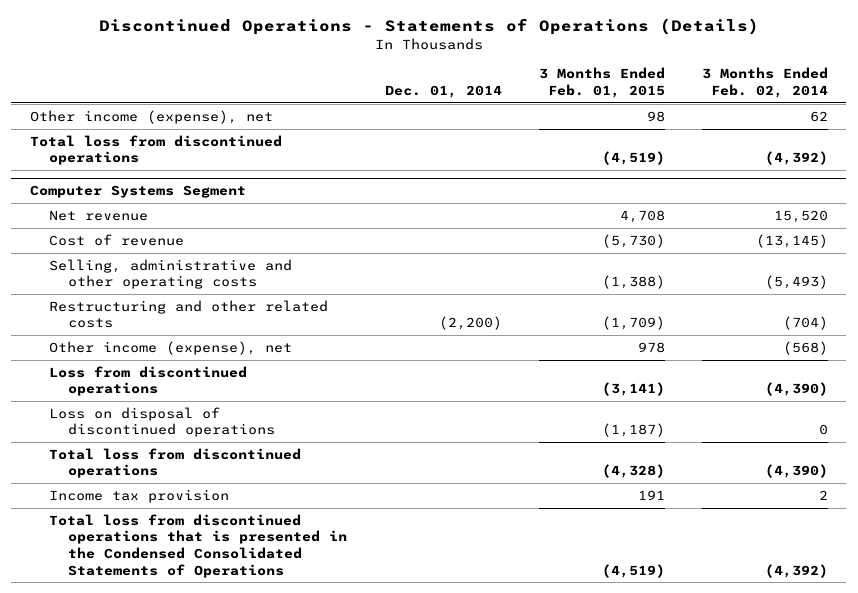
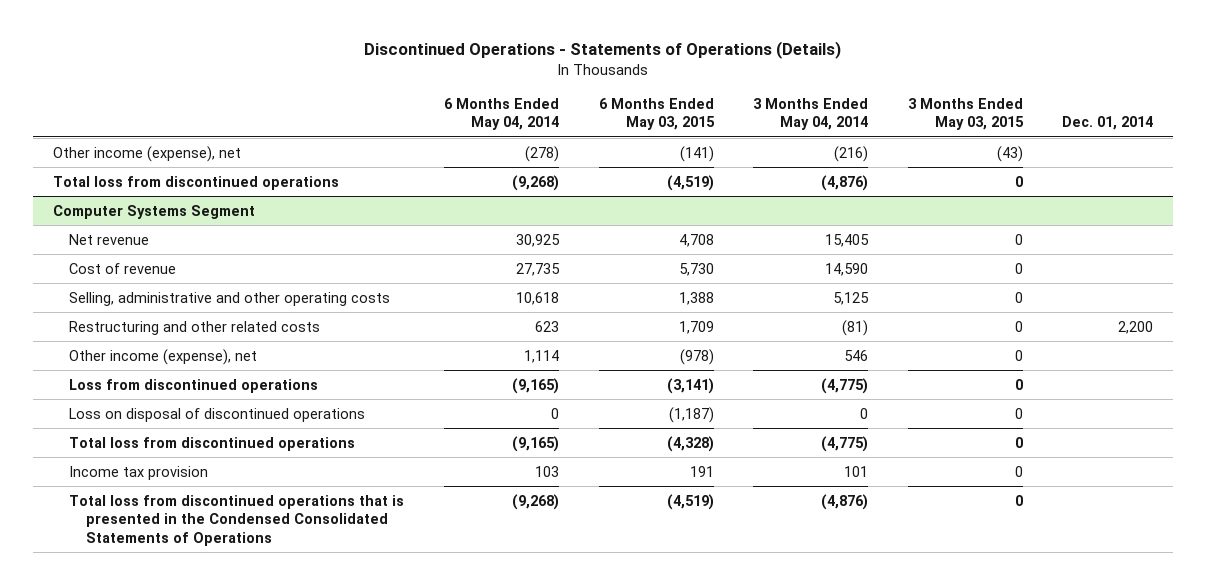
[538,67,665,99] 3 Months Ended Feb. 01, 2015 -> none
[701,67,828,99] 3 Months Ended Feb. 02, 2014 -> none
none -> [443,97,559,131] 6 Months Ended May 04, 2014
none -> [598,97,715,131] 6 Months Ended May 03, 2015
none -> [753,97,869,131] 3 Months Ended May 04, 2014
none -> [907,97,1024,131] 3 Months Ended May 03, 2015
[438,316,502,331] (2,200) -> [1118,320,1154,334] 2,200

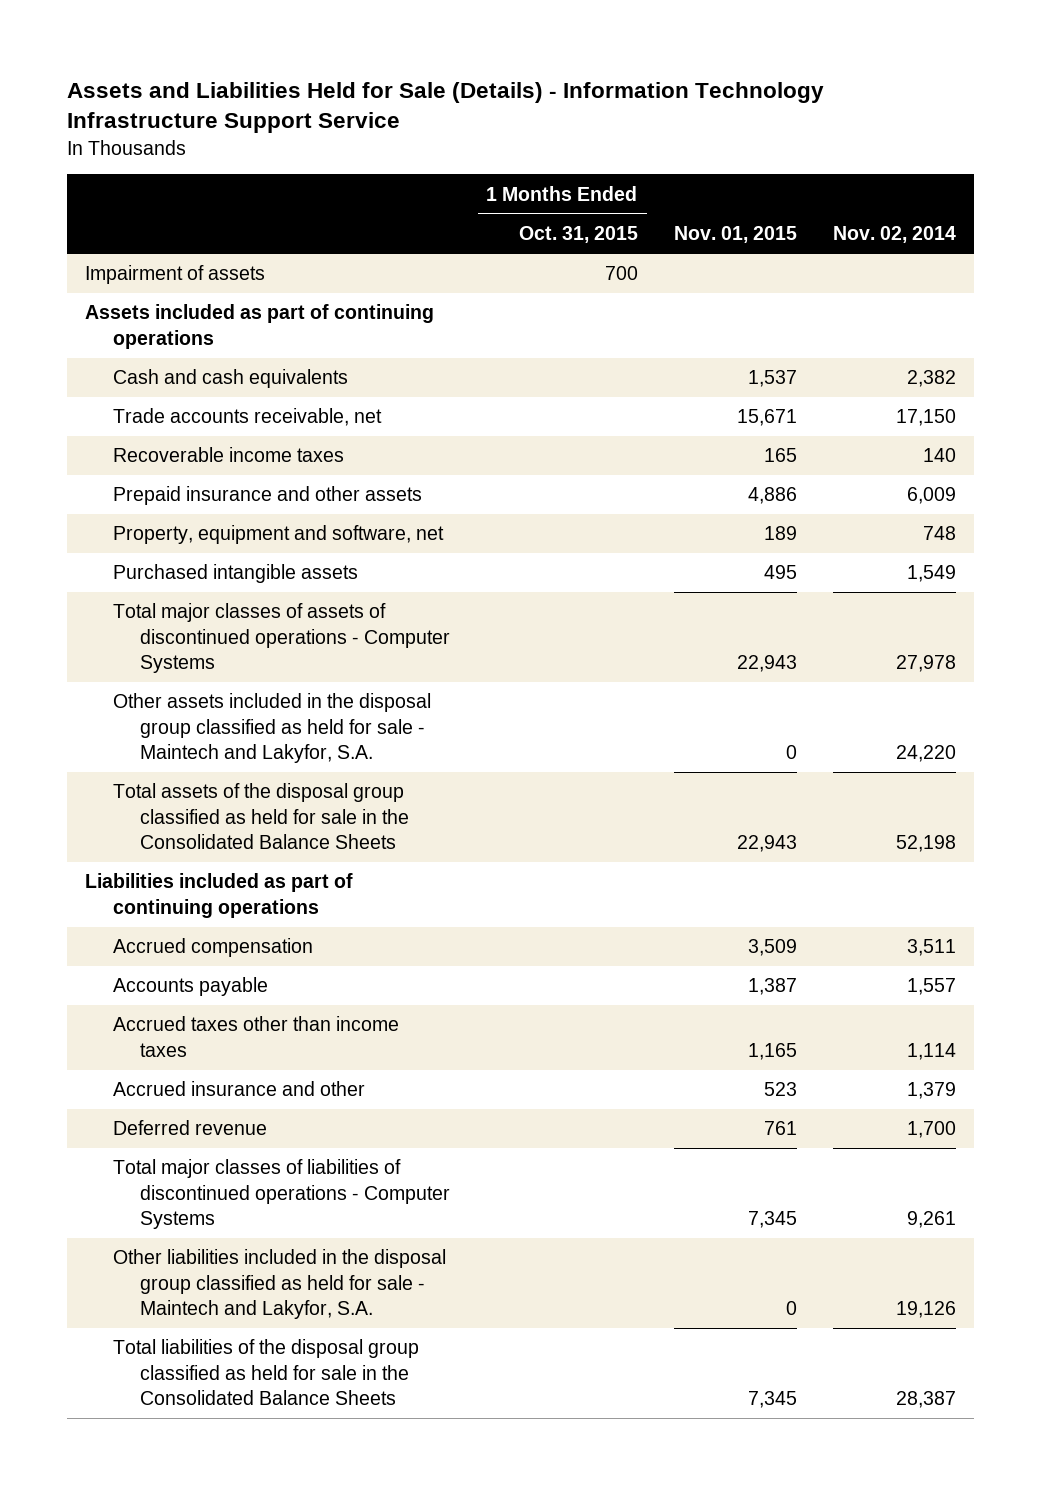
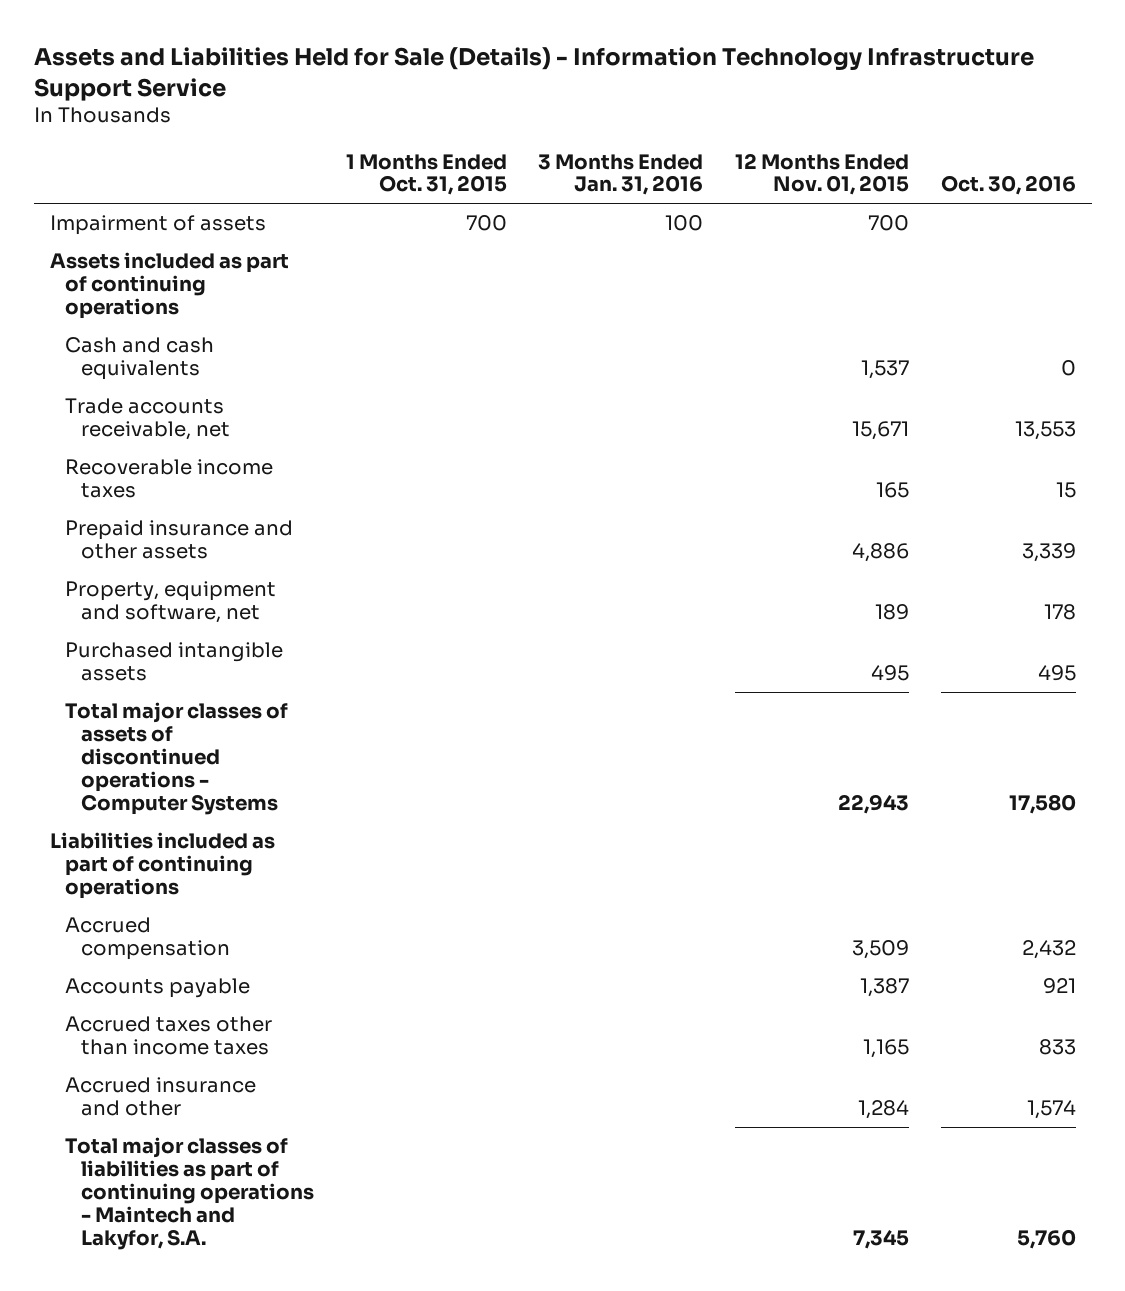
[673,226,797,244] Nov. 01, 2015 -> none
[832,226,956,244] Nov. 02, 2014 -> none
none -> [538,153,704,196] 3 Months Ended Jan. 31, 2016
none -> [735,152,910,196] 12 Months Ended Nov. 01, 2015
none -> [940,175,1076,196] Oct. 30, 2016
[112,693,431,764] Other assets included in the disposal group classified as held for sale - Maintech and Lakyfor, S.A. -> none
[112,783,410,850] Total assets of the disposal group classified as held for sale in the Consolidated Balance Sheets -> none
[112,1120,267,1136] Deferred revenue -> none
[112,1249,446,1320] Other liabilities included in the disposal group classified as held for sale - Maintech and Lakyfor, S.A. -> none
[112,1339,419,1406] Total liabilities of the disposal group classified as held for sale in the Consolidated Balance Sheets -> none
[112,1159,451,1230] Total major classes of liabilities of discontinued operations - Computer Systems -> [65,1137,314,1250] Total major classes of liabilities as part of continuing operations - Maintech and Lakyfor, S.A.

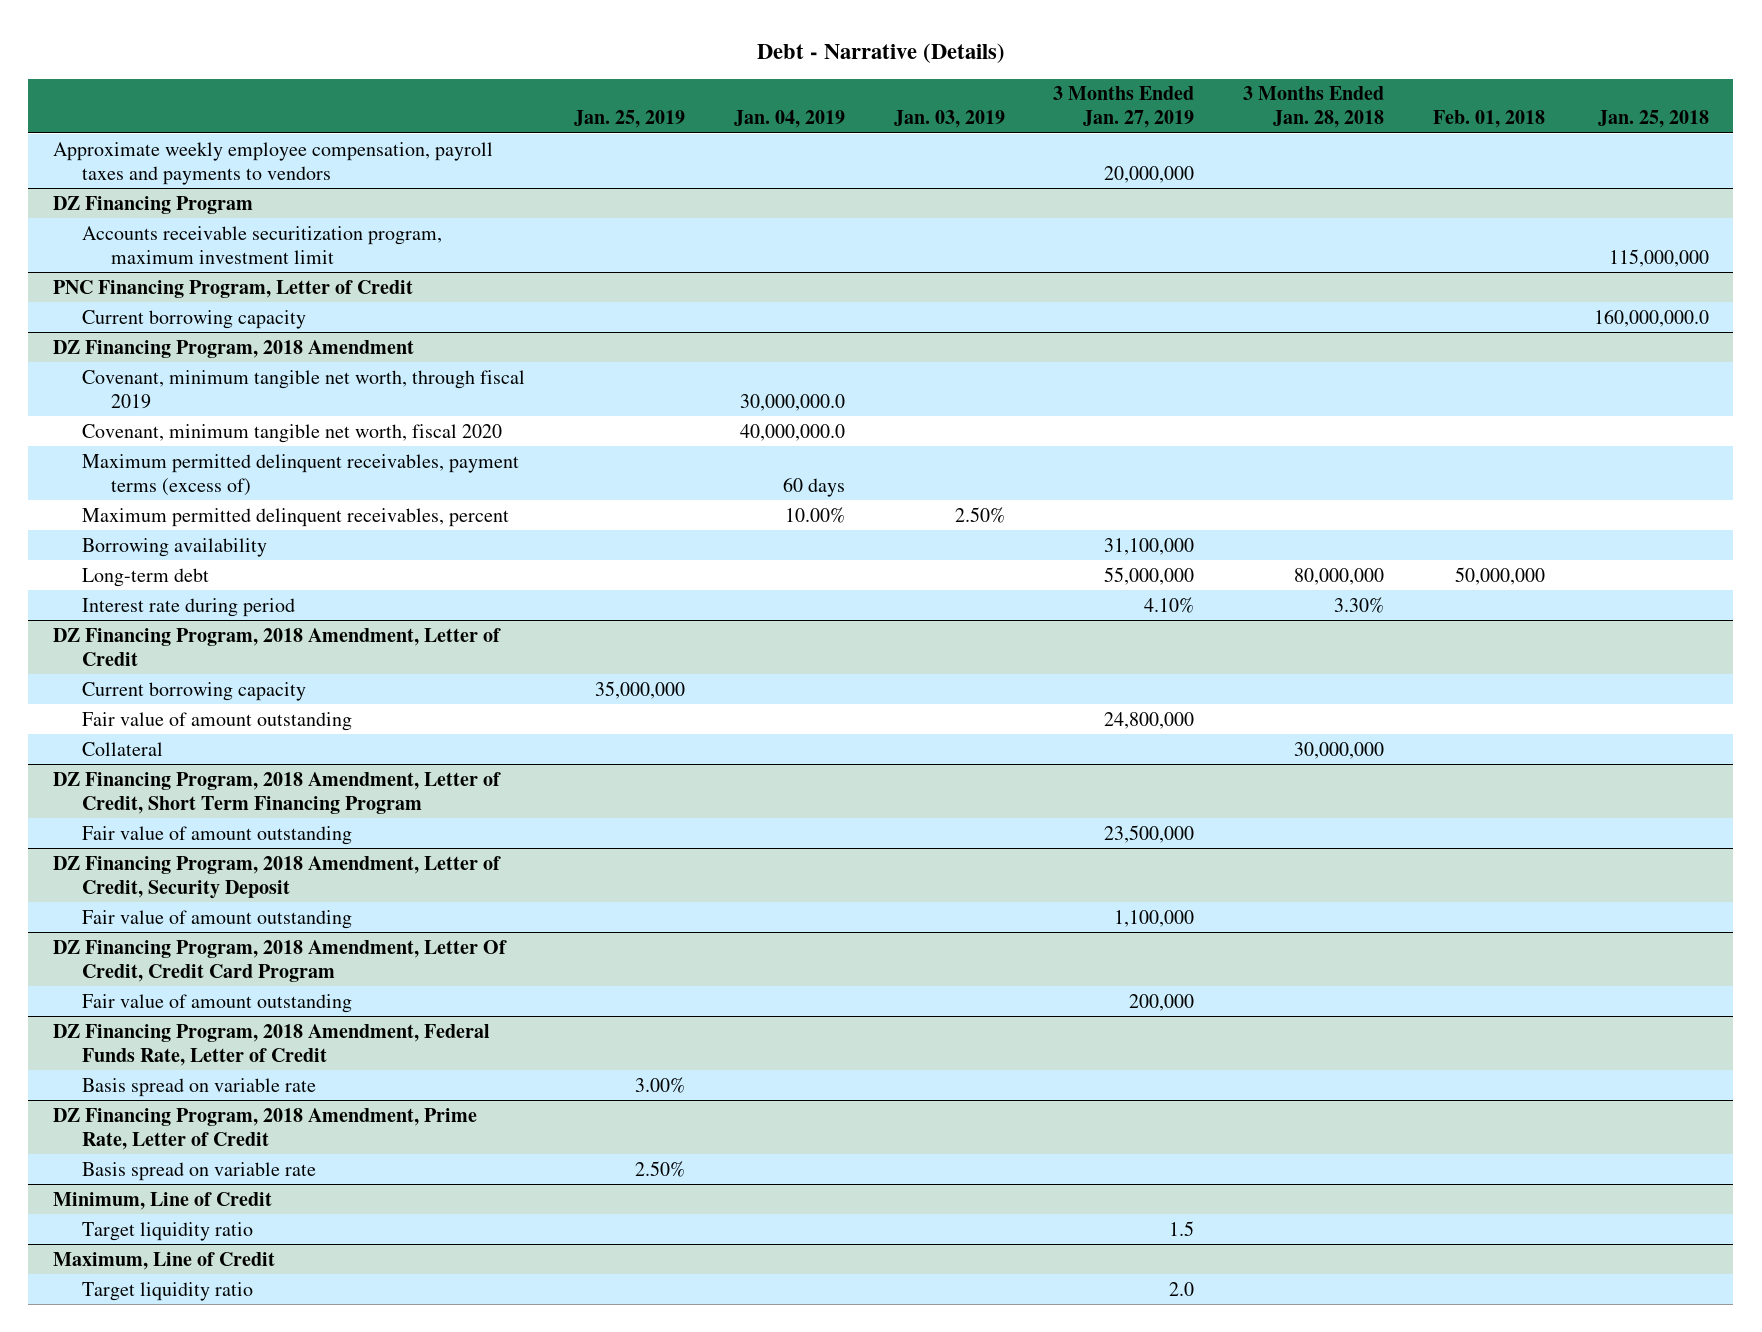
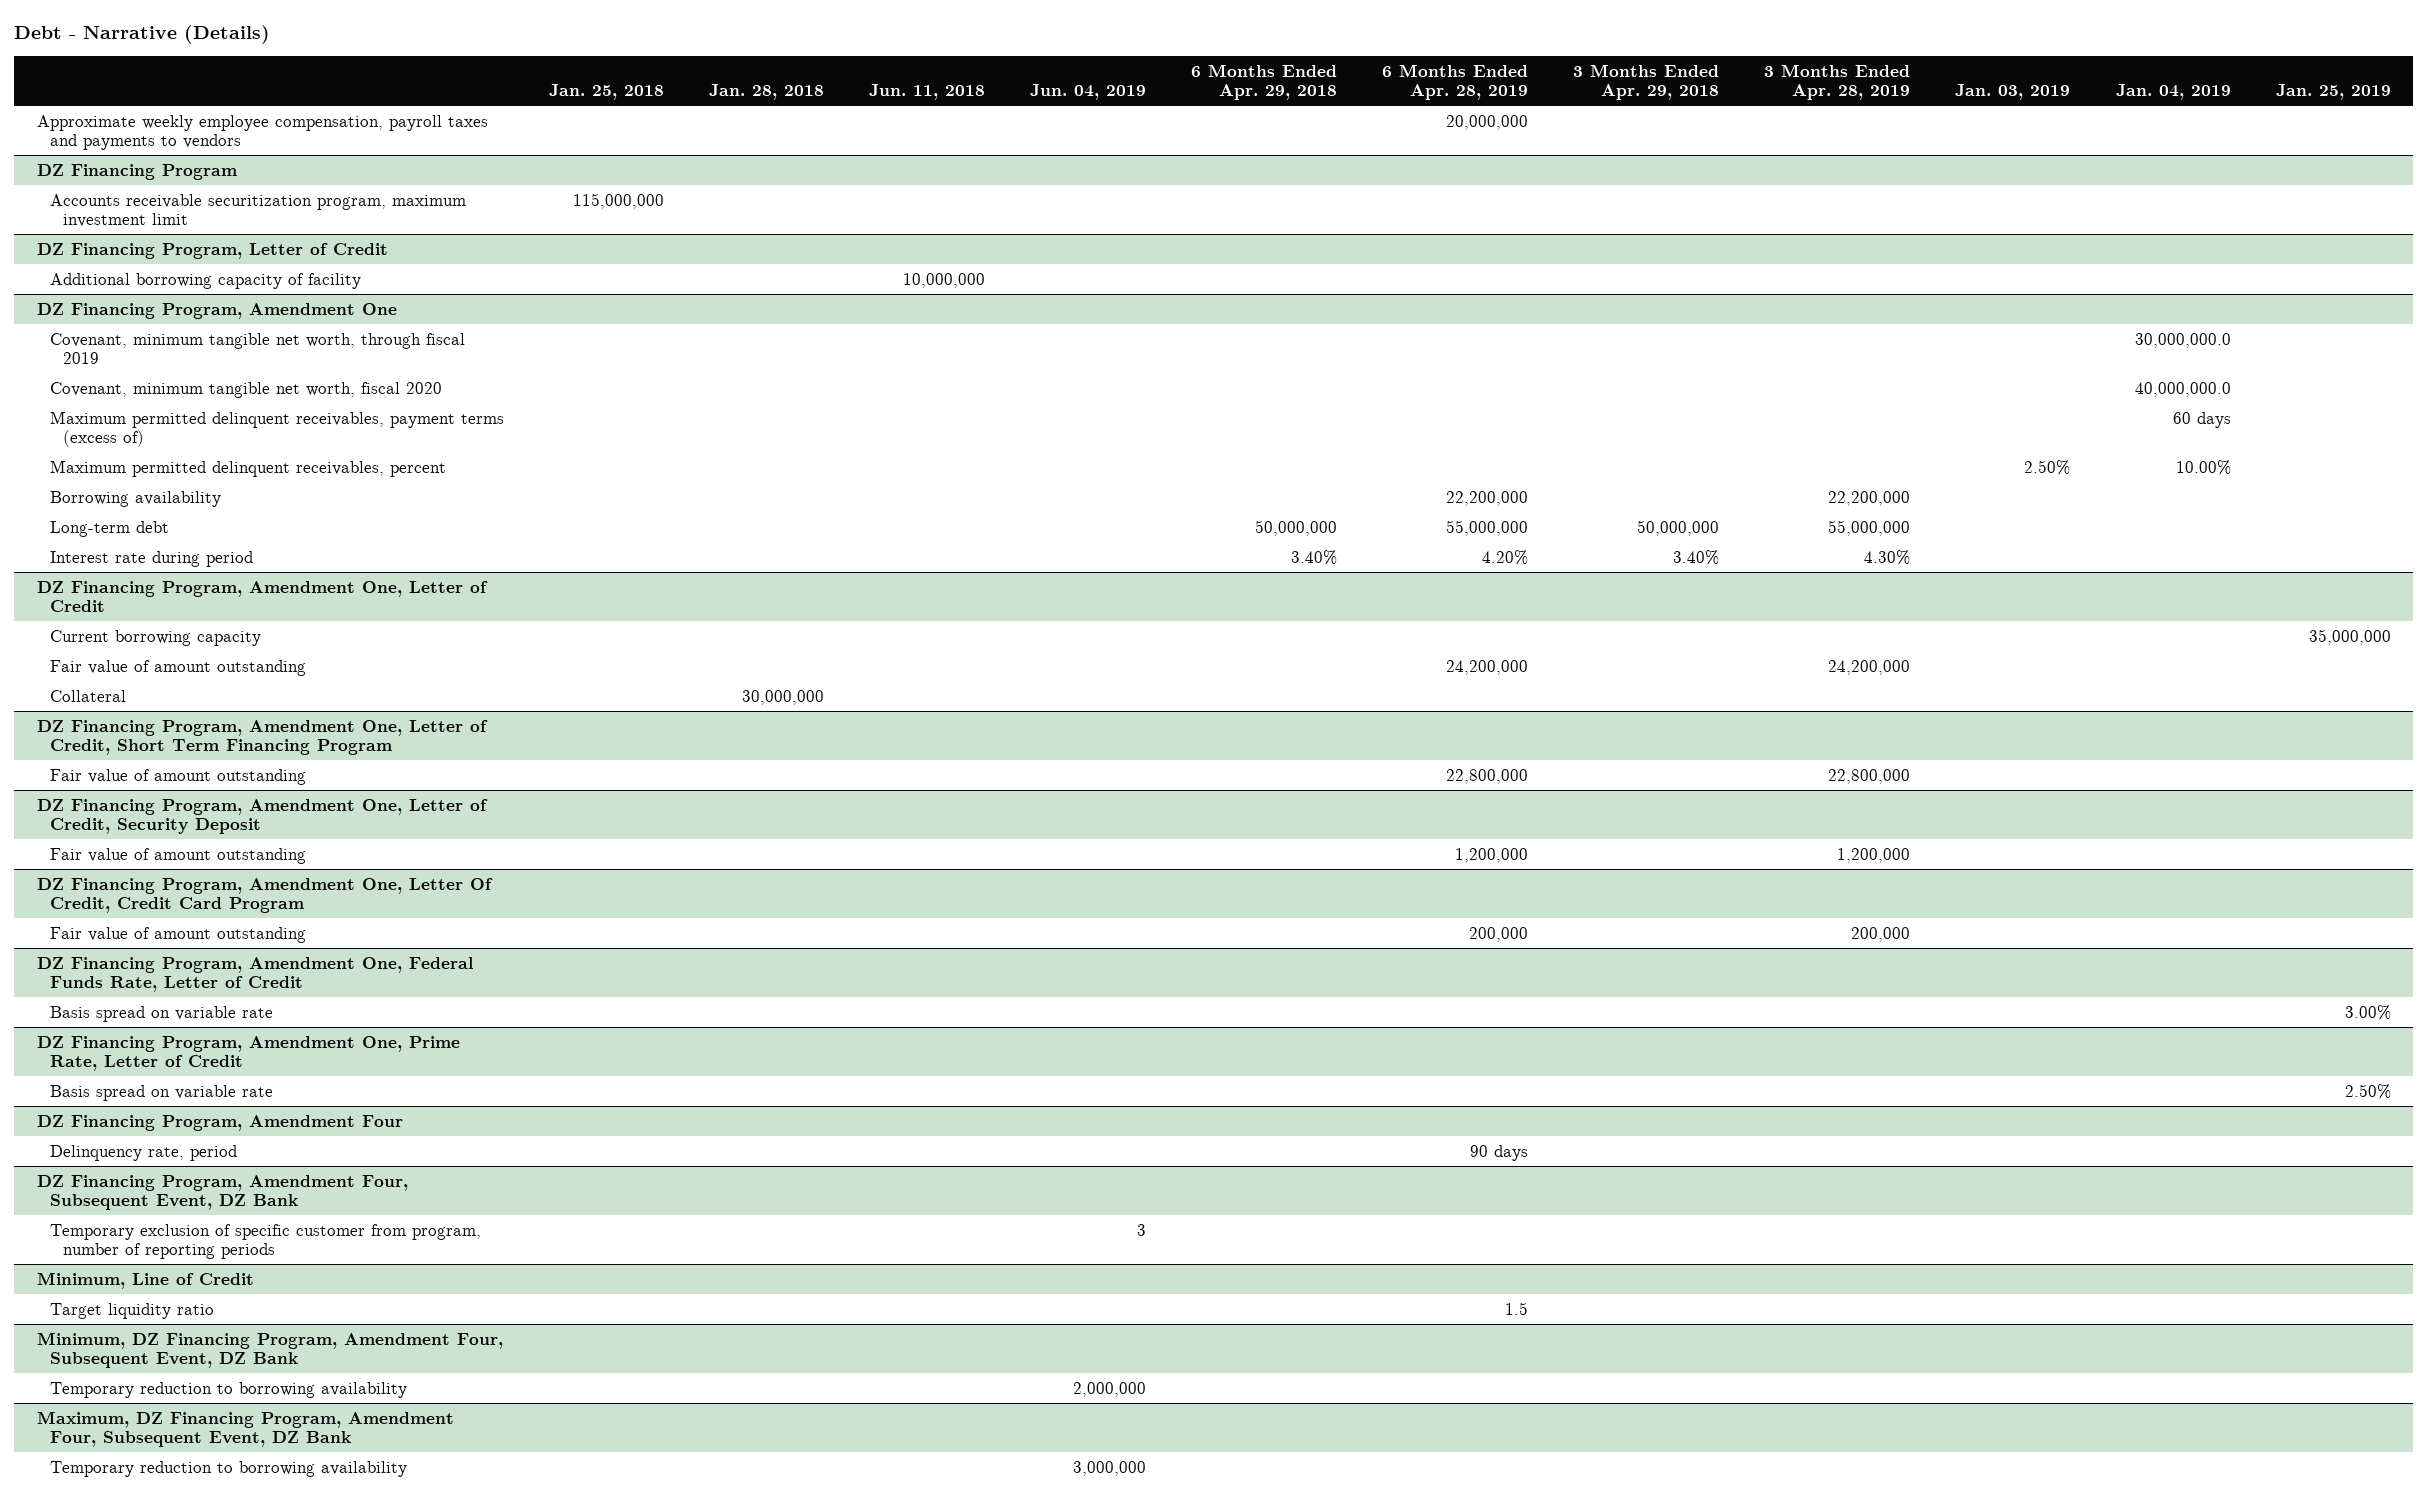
[1053,86,1195,129] 3 Months Ended Jan. 27, 2019 -> none
[1243,86,1385,129] 3 Months Ended Jan. 28, 2018 -> none
[1433,110,1546,129] Feb. 01, 2018 -> none
none -> [708,83,824,100] Jan. 28, 2018
none -> [868,83,985,100] Jun. 11, 2018
none -> [1030,83,1147,100] Jun. 04, 2019
none -> [1191,63,1338,100] 6 Months Ended Apr. 29, 2018
none -> [1382,63,1529,100] 6 Months Ended Apr. 28, 2019
none -> [1573,63,1720,100] 3 Months Ended Apr. 29, 2018
none -> [1764,63,1911,100] 3 Months Ended Apr. 28, 2019
[81,309,306,329] Current borrowing capacity -> none
[52,279,413,298] PNC Financing Program, Letter of Credit -> [36,242,388,259] DZ Financing Program, Letter of Credit
none -> [49,272,361,289] Additional borrowing capacity of facility
[52,339,414,358] DZ Financing Program, 2018 Amendment -> [36,302,397,319] DZ Financing Program, Amendment One
[52,627,501,666] DZ Financing Program, 2018 Amendment, Letter of Credit -> [36,580,488,612] DZ Financing Program, Amendment One, Letter of Credit
[52,771,501,814] DZ Financing Program, 2018 Amendment, Letter of Credit, Short Term Financing Program -> [36,719,488,755] DZ Financing Program, Amendment One, Letter of Credit, Short Term Financing Program
[52,855,501,899] DZ Financing Program, 2018 Amendment, Letter of Credit, Security Deposit -> [36,798,488,834] DZ Financing Program, Amendment One, Letter of Credit, Security Deposit
[52,939,507,982] DZ Financing Program, 2018 Amendment, Letter Of Credit, Credit Card Program -> [36,877,493,913] DZ Financing Program, Amendment One, Letter Of Credit, Credit Card Program
[52,1023,490,1066] DZ Financing Program, 2018 Amendment, Federal Funds Rate, Letter of Credit -> [36,956,473,992] DZ Financing Program, Amendment One, Federal Funds Rate, Letter of Credit
[52,1107,477,1150] DZ Financing Program, 2018 Amendment, Prime Rate, Letter of Credit -> [36,1035,460,1071] DZ Financing Program, Amendment One, Prime Rate, Letter of Credit
none -> [36,1114,403,1131] DZ Financing Program, Amendment Four
none -> [49,1144,237,1161] Delinquency rate, period
none -> [36,1174,408,1210] DZ Financing Program, Amendment Four, Subsequent Event, DZ Bank
none -> [49,1223,481,1259] Temporary exclusion of specific customer from program, number of reporting periods
[52,1251,275,1270] Maximum, Line of Credit -> none
[81,1281,253,1301] Target liquidity ratio -> none
none -> [36,1331,503,1368] Minimum, DZ Financing Program, Amendment Four, Subsequent Event, DZ Bank
none -> [49,1381,407,1398] Temporary reduction to borrowing availability
none -> [36,1410,454,1447] Maximum, DZ Financing Program, Amendment Four, Subsequent Event, DZ Bank
none -> [49,1460,407,1477] Temporary reduction to borrowing availability

